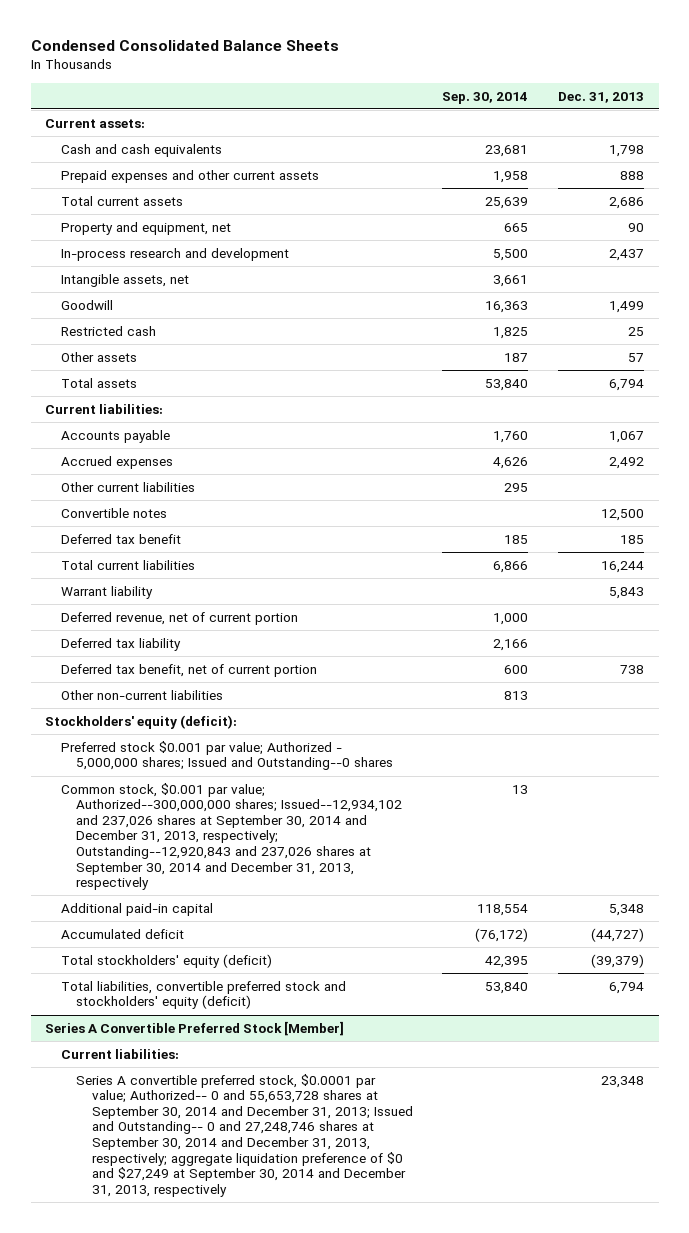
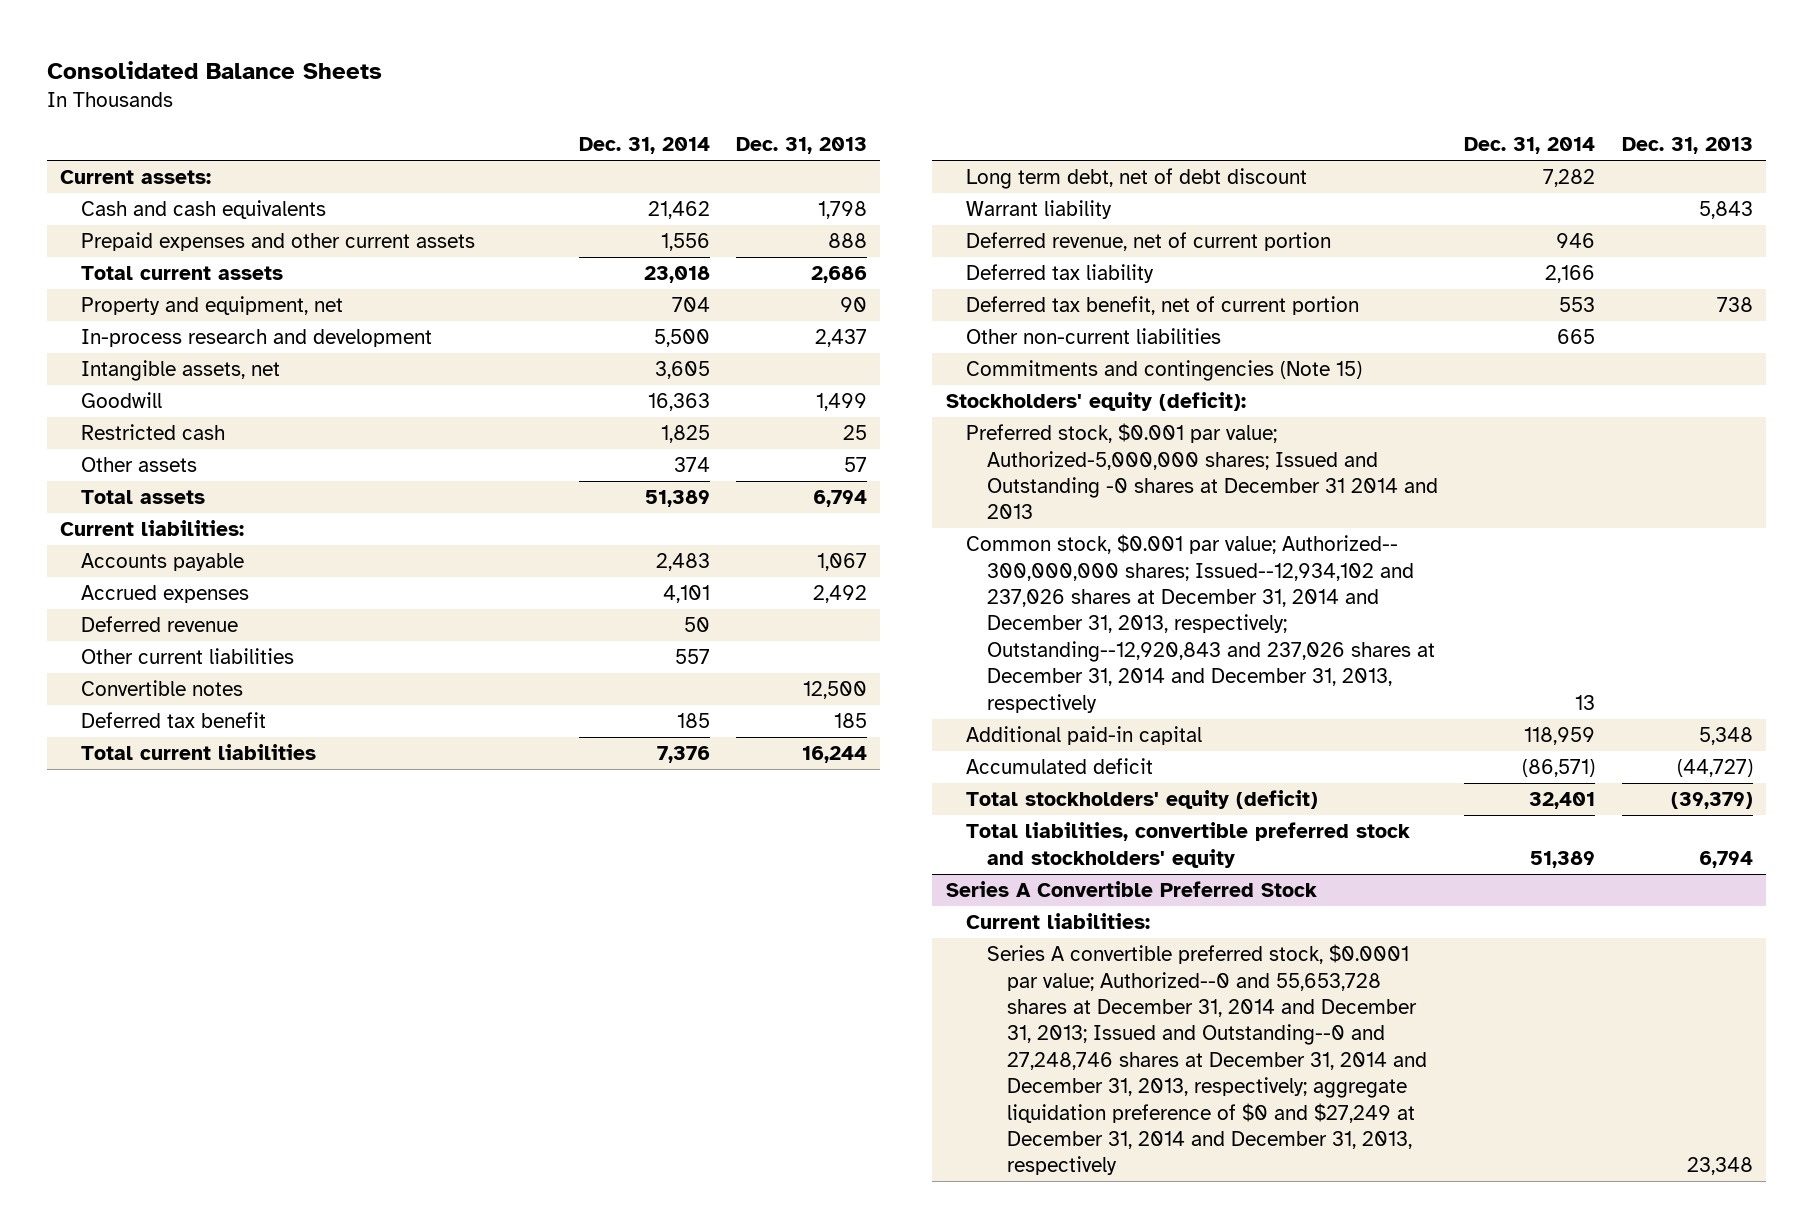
[30,40,339,52] Condensed Consolidated Balance Sheets -> [46,61,382,80] Consolidated Balance Sheets
[442,91,529,104] Sep. 30, 2014 -> none
none -> [578,137,710,155] Dec. 31, 2014
none -> [80,616,238,633] Deferred revenue
none -> [966,168,1308,190] Long term debt, net of debt discount
none -> [966,360,1363,382] Commitments and contingencies (Note 15)
[60,740,394,771] Preferred stock $0.001 par value; Authorized - 5,000,000 shares; Issued and Outstanding--0 shares -> [966,423,1438,520] Preferred stock, $0.001 par value; Authorized-5,000,000 shares; Issued and Outstanding -0 shares at December 31 2014 and 2013
[60,782,403,891] Common stock, $0.001 par value; Authorized--300,000,000 shares; Issued--12,934,102 and 237,026 shares at September 30, 2014 and December 31, 2013, respectively; Outstanding--12,920,843 and 237,026 shares at September 30, 2014 and December 31, 2013, respectively -> [966,534,1435,713] Common stock, $0.001 par value; Authorized-- 300,000,000 shares; Issued--12,934,102 and 237,026 shares at December 31, 2014 and December 31, 2013, respectively; Outstanding--12,920,843 and 237,026 shares at December 31, 2014 and December 31, 2013, respectively
[60,980,346,1010] Total liabilities, convertible preferred stock and stockholders' equity (deficit) -> [966,822,1411,868] Total liabilities, convertible preferred stock and stockholders' equity
[45,1020,345,1036] Series A Convertible Preferred Stock [Member] -> [945,881,1317,898] Series A Convertible Preferred Stock
[76,1073,413,1197] Series A convertible preferred stock, $0.0001 par value; Authorized-- 0 and 55,653,728 shares at September 30, 2014 and December 31, 2013; Issued and Outstanding-- 0 and 27,248,746 shares at September 30, 2014 and December 31, 2013, respectively; aggregate liquidation preference of $0 and $27,249 at September 30, 2014 and December 31, 2013, respectively -> [986,944,1428,1176] Series A convertible preferred stock, $0.0001 par value; Authorized--0 and 55,653,728 shares at December 31, 2014 and December 31, 2013; Issued and Outstanding--0 and 27,248,746 shares at December 31, 2014 and December 31, 2013, respectively; aggregate liquidation preference of $0 and $27,249 at December 31, 2014 and December 31, 2013, respectively

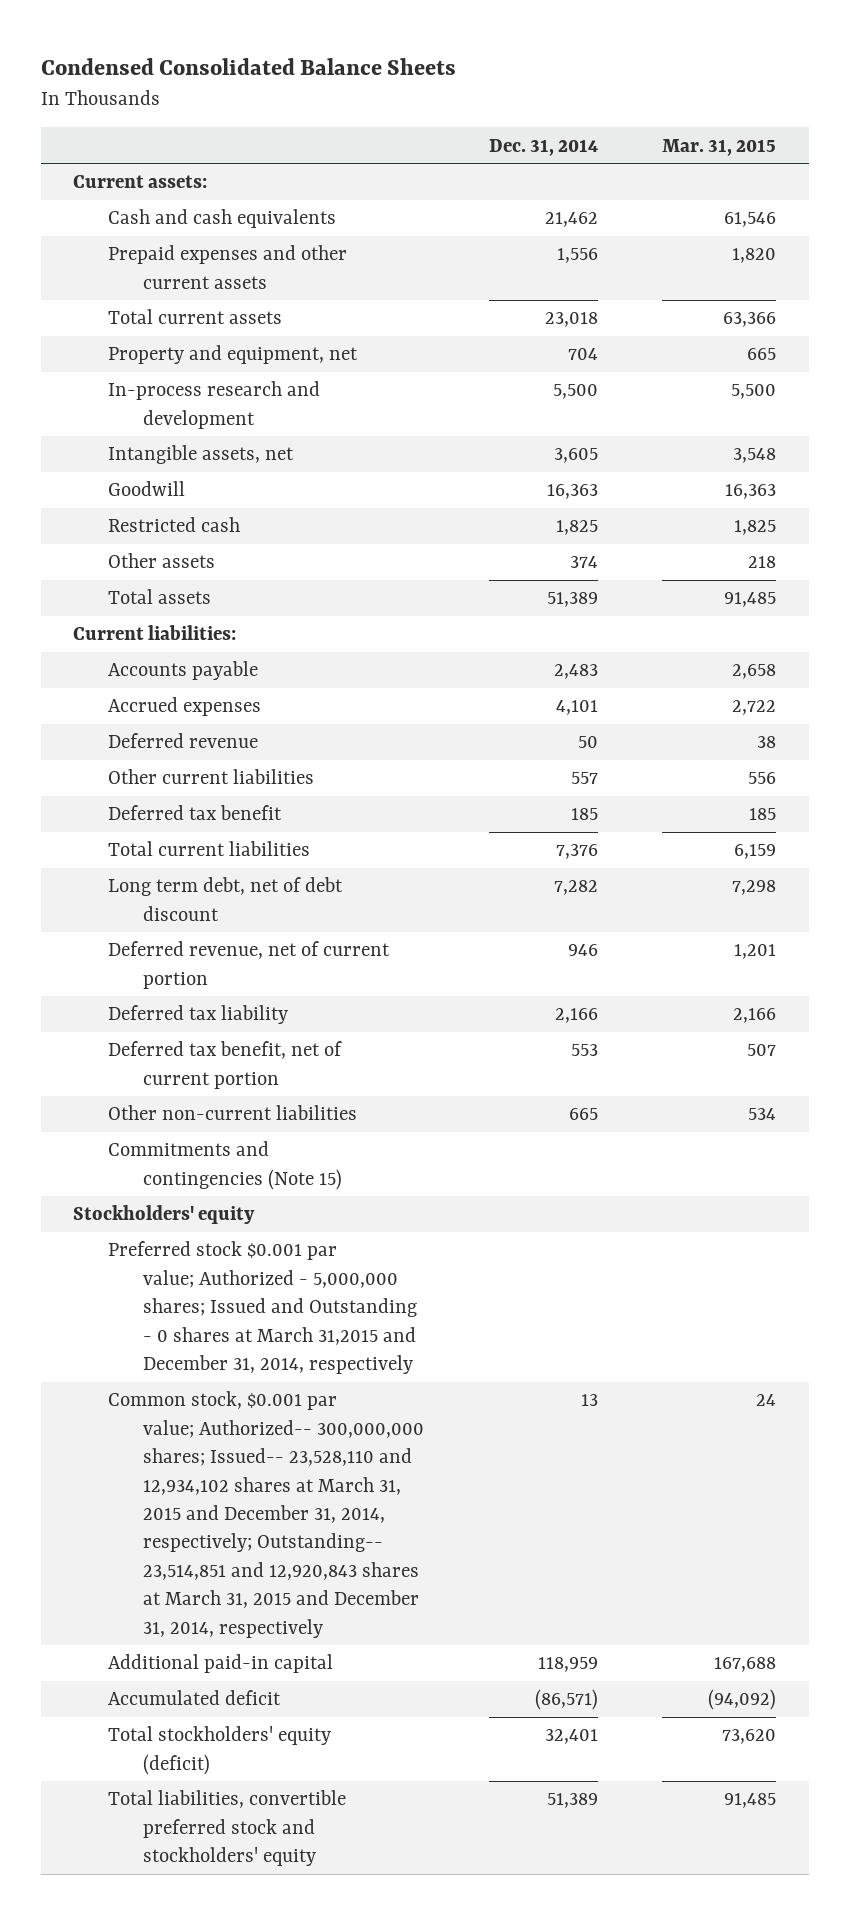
[46,61,382,80] Consolidated Balance Sheets -> [40,58,456,76] Condensed Consolidated Balance Sheets
[736,137,868,155] Dec. 31, 2013 -> none
none -> [662,138,777,156] Mar. 31, 2015
[80,680,243,697] Convertible notes -> none
[966,200,1113,220] Warrant liability -> none
[945,392,1246,412] Stockholders' equity (deficit): -> [72,1205,255,1225] Stockholders' equity
[966,423,1438,520] Preferred stock, $0.001 par value; Authorized-5,000,000 shares; Issued and Outstanding -0 shares at December 31 2014 and 2013 -> [108,1241,418,1375] Preferred stock $0.001 par value; Authorized - 5,000,000 shares; Issued and Outstanding - 0 shares at March 31,2015 and December 31, 2014, respectively
[966,534,1435,713] Common stock, $0.001 par value; Authorized-- 300,000,000 shares; Issued--12,934,102 and 237,026 shares at December 31, 2014 and December 31, 2013, respectively; Outstanding--12,920,843 and 237,026 shares at December 31, 2014 and December 31, 2013, respectively -> [108,1391,425,1638] Common stock, $0.001 par value; Authorized-- 300,000,000 shares; Issued-- 23,528,110 and 12,934,102 shares at March 31, 2015 and December 31, 2014, respectively; Outstanding-- 23,514,851 and 12,920,843 shares at March 31, 2015 and December 31, 2014, respectively
[945,881,1317,898] Series A Convertible Preferred Stock -> none
[966,913,1151,930] Current liabilities: -> none
[986,944,1428,1176] Series A convertible preferred stock, $0.0001 par value; Authorized--0 and 55,653,728 shares at December 31, 2014 and December 31, 2013; Issued and Outstanding--0 and 27,248,746 shares at December 31, 2014 and December 31, 2013, respectively; aggregate liquidation preference of $0 and $27,249 at December 31, 2014 and December 31, 2013, respectively -> none

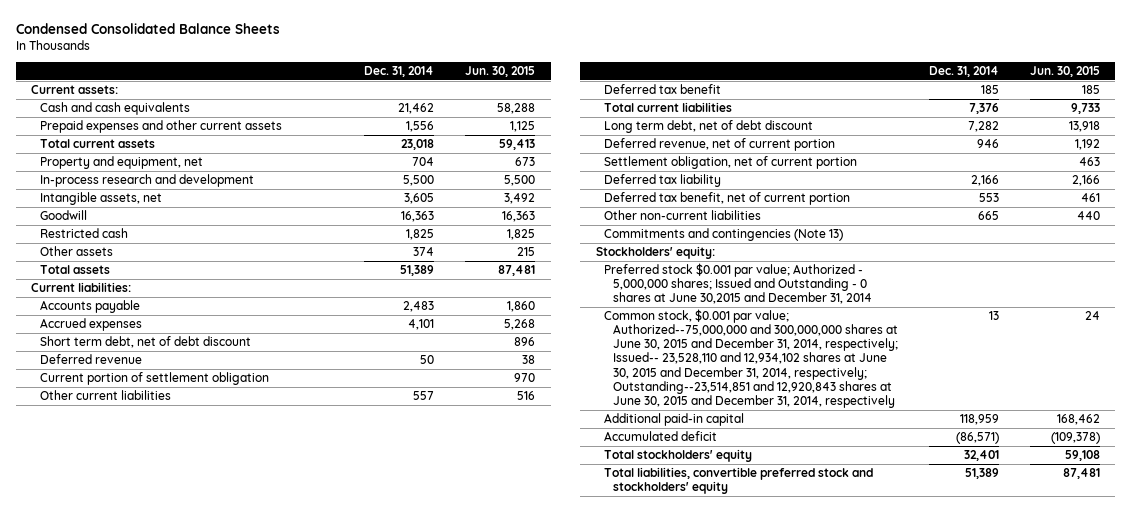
[662,138,777,156] Mar. 31, 2015 -> none
none -> [465,65,536,77] Jun. 30, 2015
none -> [39,336,251,349] Short term debt, net of debt discount
none -> [39,372,269,386] Current portion of settlement obligation
none -> [604,156,858,170] Settlement obligation, net of current portion
[108,1141,343,1190] Commitments and contingencies (Note 15) -> [604,228,844,242] Commitments and contingencies (Note 13)
[72,1205,255,1225] Stockholders' equity -> [595,246,715,260] Stockholders' equity:
[108,1241,418,1375] Preferred stock $0.001 par value; Authorized - 5,000,000 shares; Issued and Outstanding - 0 shares at March 31,2015 and December 31, 2014, respectively -> [604,263,873,305] Preferred stock $0.001 par value; Authorized - 5,000,000 shares; Issued and Outstanding - 0 shares at June 30,2015 and December 31, 2014
[108,1391,425,1638] Common stock, $0.001 par value; Authorized-- 300,000,000 shares; Issued-- 23,528,110 and 12,934,102 shares at March 31, 2015 and December 31, 2014, respectively; Outstanding-- 23,514,851 and 12,920,843 shares at March 31, 2015 and December 31, 2014, respectively -> [604,309,899,408] Common stock, $0.001 par value; Authorized--75,000,000 and 300,000,000 shares at June 30, 2015 and December 31, 2014, respectively; Issued-- 23,528,110 and 12,934,102 shares at June 30, 2015 and December 31, 2014, respectively; Outstanding--23,514,851 and 12,920,843 shares at June 30, 2015 and December 31, 2014, respectively
[108,1726,332,1775] Total stockholders' equity (deficit) -> [604,449,753,463] Total stockholders' equity

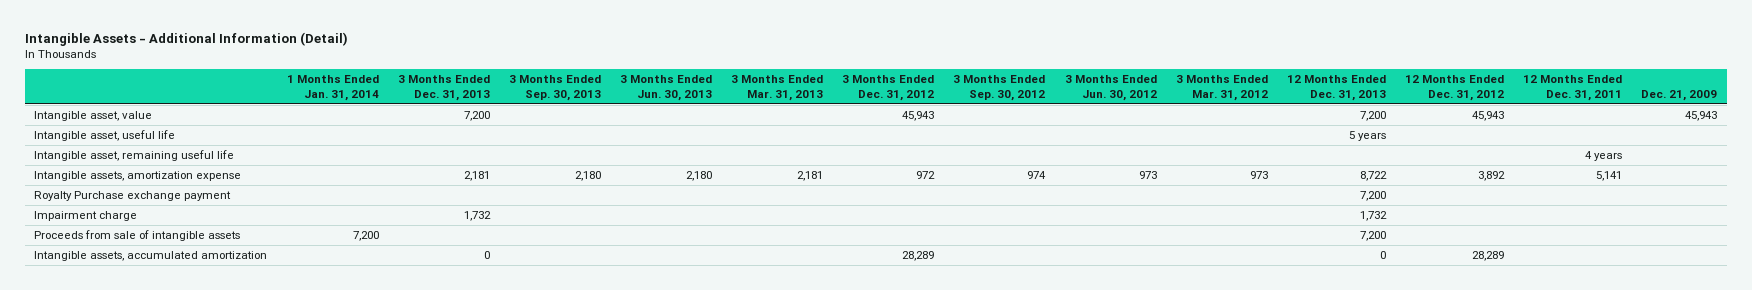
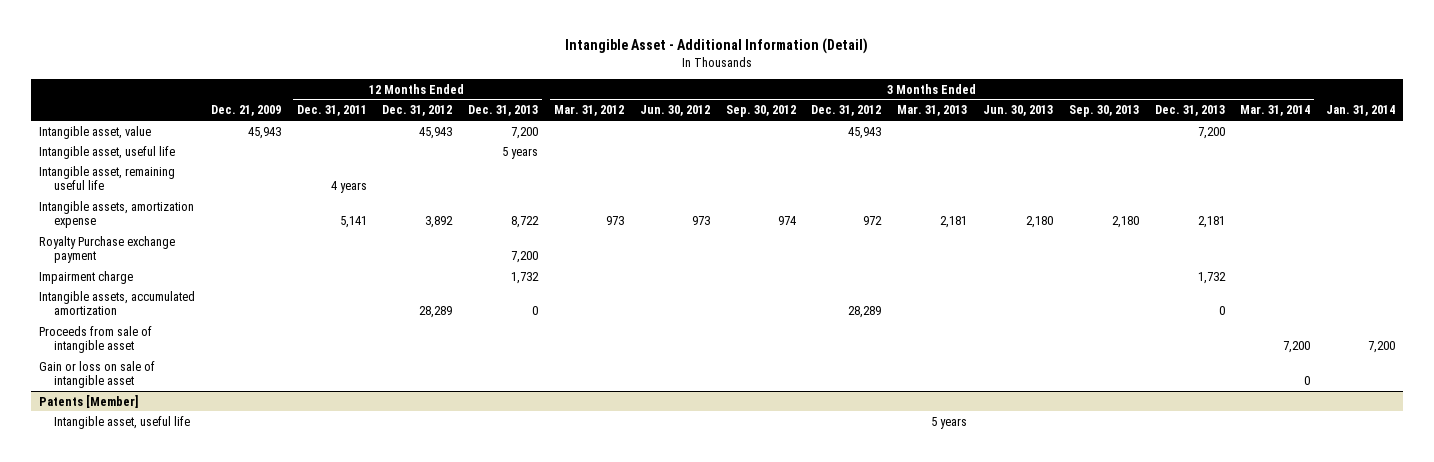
[24,31,348,46] Intangible Assets - Additional Information (Detail) -> [565,38,869,55] Intangible Asset - Additional Information (Detail)
[286,75,379,101] 1 Months Ended Jan. 31, 2014 -> none
none -> [1240,105,1311,117] Mar. 31, 2014
none -> [1326,105,1396,117] Jan. 31, 2014
[34,230,241,242] Proceeds from sale of intangible assets -> none
none -> [39,325,153,354] Proceeds from sale of intangible asset
none -> [39,360,156,389] Gain or loss on sale of intangible asset
none -> [39,394,139,408] Patents [Member]
none -> [53,415,190,429] Intangible asset, useful life

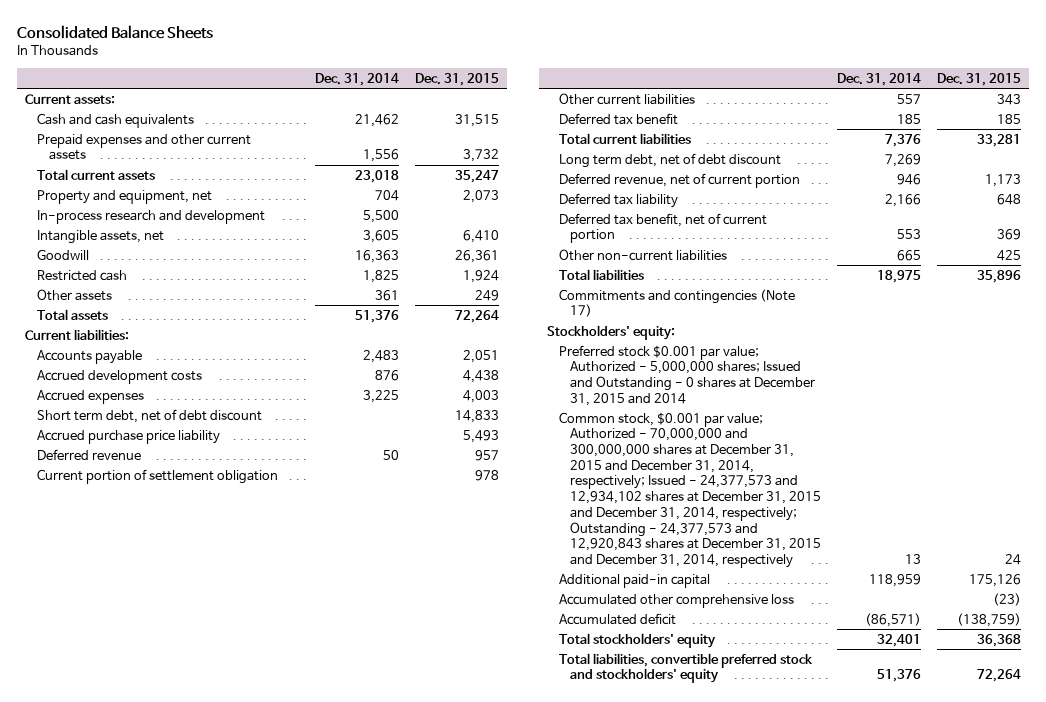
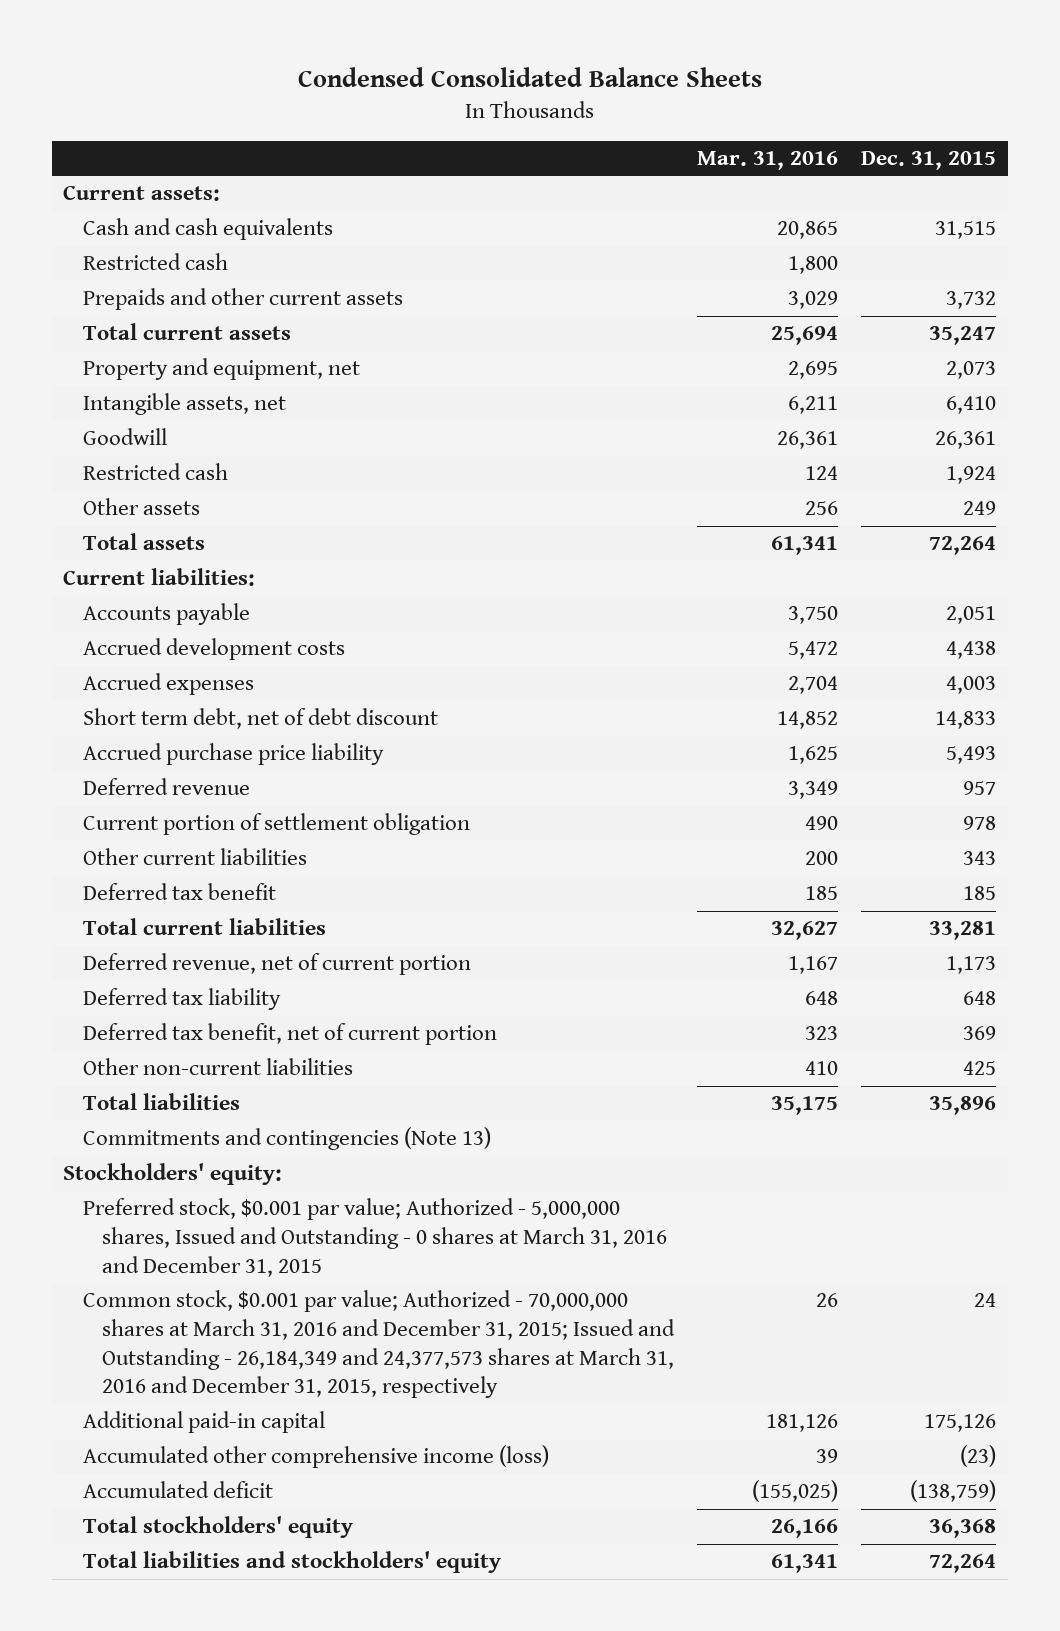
[17,24,214,39] Consolidated Balance Sheets -> [297,67,762,88] Condensed Consolidated Balance Sheets
[315,73,400,87] Dec. 31, 2014 -> none
none -> [697,150,839,170] Mar. 31, 2016
none -> [82,253,228,271] Restricted cash
[36,133,251,161] Prepaid expenses and other current assets -> [82,288,403,311] Prepaids and other current assets
[36,209,265,224] In-process research and development -> none
[558,152,781,168] Long term debt, net of debt discount -> none
[558,288,795,318] Commitments and contingencies (Note 17) -> [82,1127,491,1151] Commitments and contingencies (Note 13)
[558,344,816,406] Preferred stock $0.001 par value; Authorized - 5,000,000 shares; Issued and Outstanding - 0 shares at December 31, 2015 and 2014 -> [82,1198,668,1277] Preferred stock, $0.001 par value; Authorized - 5,000,000 shares, Issued and Outstanding - 0 shares at March 31, 2016 and December 31, 2015
[558,411,822,568] Common stock, $0.001 par value; Authorized - 70,000,000 and 300,000,000 shares at December 31, 2015 and December 31, 2014, respectively; Issued - 24,377,573 and 12,934,102 shares at December 31, 2015 and December 31, 2014, respectively; Outstanding - 24,377,573 and 12,920,843 shares at December 31, 2015 and December 31, 2014, respectively -> [82,1290,676,1399] Common stock, $0.001 par value; Authorized - 70,000,000 shares at March 31, 2016 and December 31, 2015; Issued and Outstanding - 26,184,349 and 24,377,573 shares at March 31, 2016 and December 31, 2015, respectively
[558,593,794,608] Accumulated other comprehensive loss -> [82,1445,549,1469] Accumulated other comprehensive income (loss)
[558,652,813,684] Total liabilities, convertible preferred stock and stockholders' equity -> [82,1551,501,1574] Total liabilities and stockholders' equity

